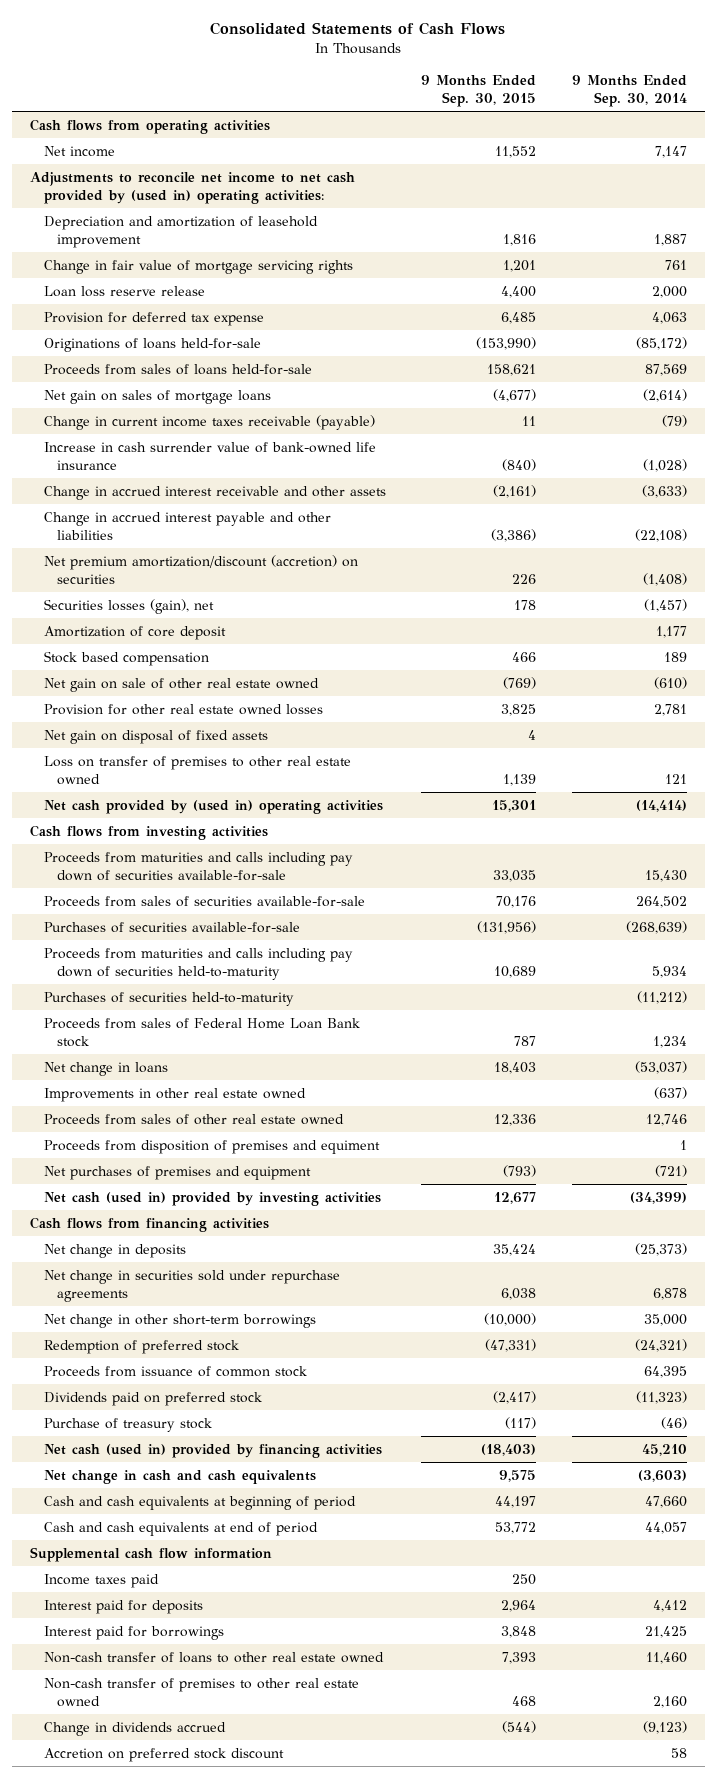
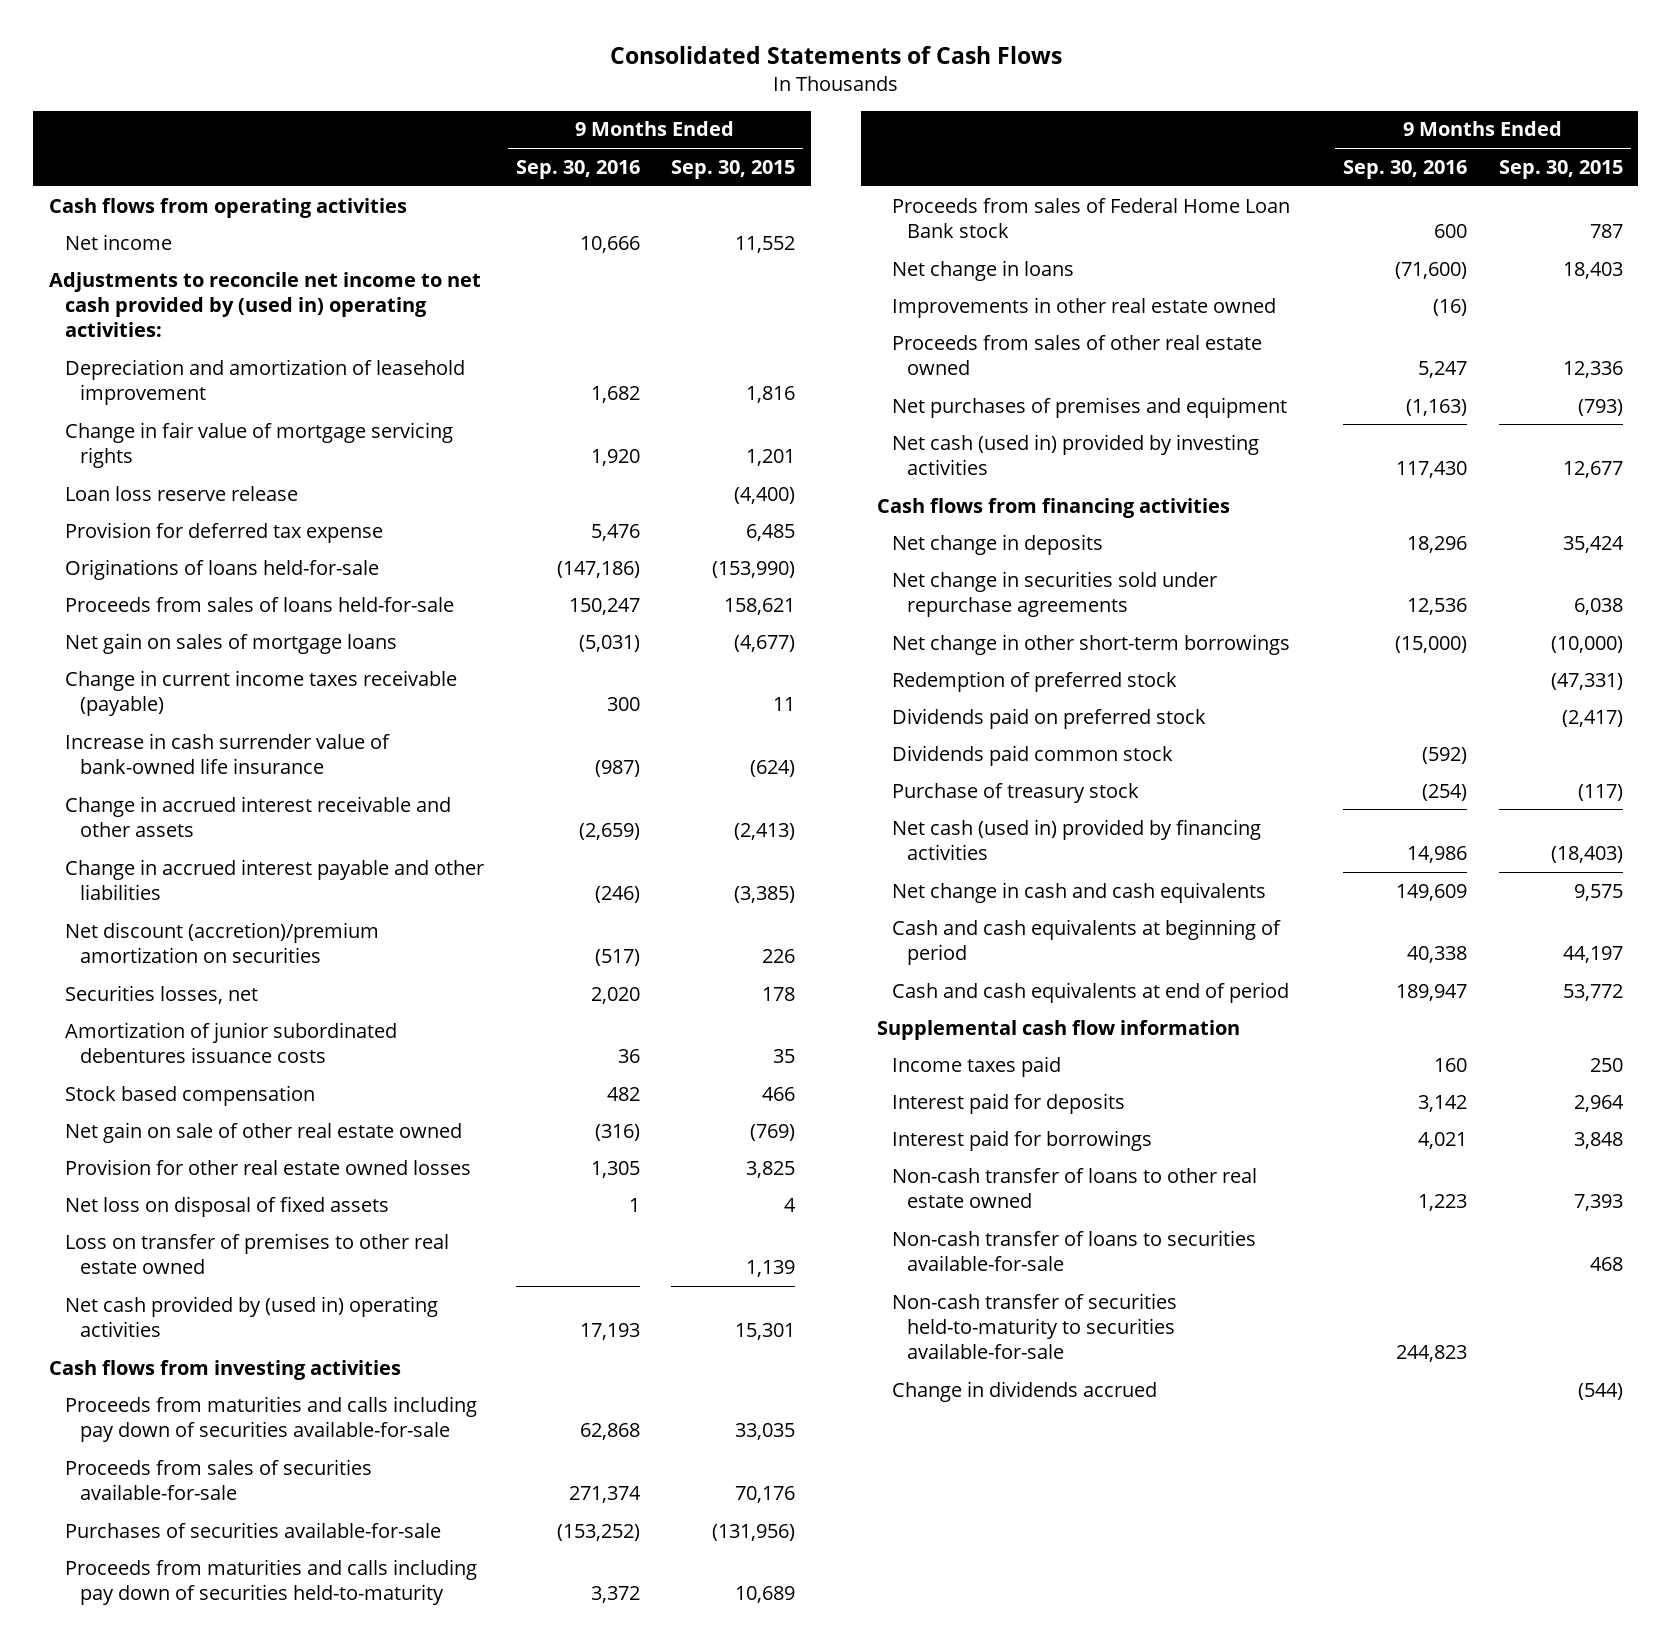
[571,75,687,108] 9 Months Ended Sep. 30, 2014 -> none
none -> [515,159,640,179] Sep. 30, 2016
[501,285,537,298] 4,400 -> [734,486,796,504] (4,400)
[43,625,226,640] Amortization of core deposit -> none
[502,458,537,471] (840) -> [750,759,796,777] (624)
[493,484,537,498] (2,161) -> [734,822,796,840] (2,413)
[491,528,537,542] (3,386) -> [734,885,796,903] (3,385)
[43,554,358,584] Net premium amortization/discount (accretion) on securities -> [64,921,379,963] Net discount (accretion)/premium amortization on securities
[43,598,214,614] Securities losses (gain), net -> [64,984,258,1004] Securities losses, net
none -> [64,1021,397,1063] Amortization of junior subordinated debentures issuance costs
[43,729,268,744] Net gain on disposal of fixed assets -> [64,1195,389,1217] Net loss on disposal of fixed assets
[43,991,294,1006] Purchases of securities held-to-maturity -> none
[43,1139,380,1154] Proceeds from disposition of premises and equiment -> none
[43,1365,307,1377] Proceeds from issuance of common stock -> none
none -> [892,744,1174,766] Dividends paid common stock
[43,1677,359,1707] Non-cash transfer of premises to other real estate owned -> [892,1229,1257,1271] Non-cash transfer of loans to securities available-for-sale
none -> [892,1292,1178,1360] Non-cash transfer of securities held-to-maturity to securities available-for-sale
[43,1747,284,1762] Accretion on preferred stock discount -> none

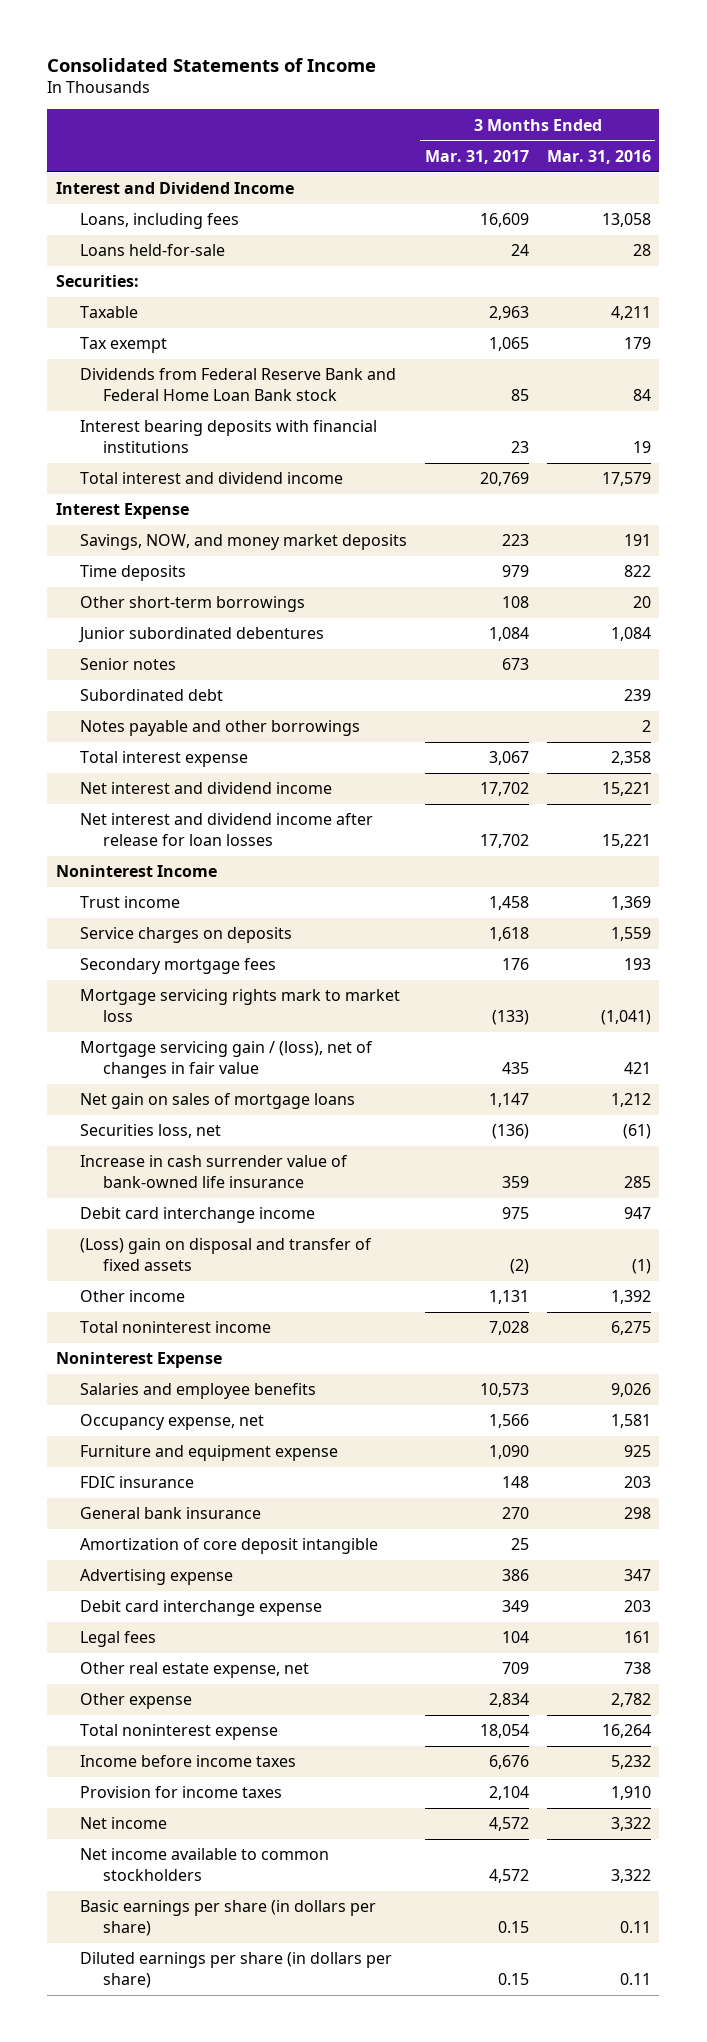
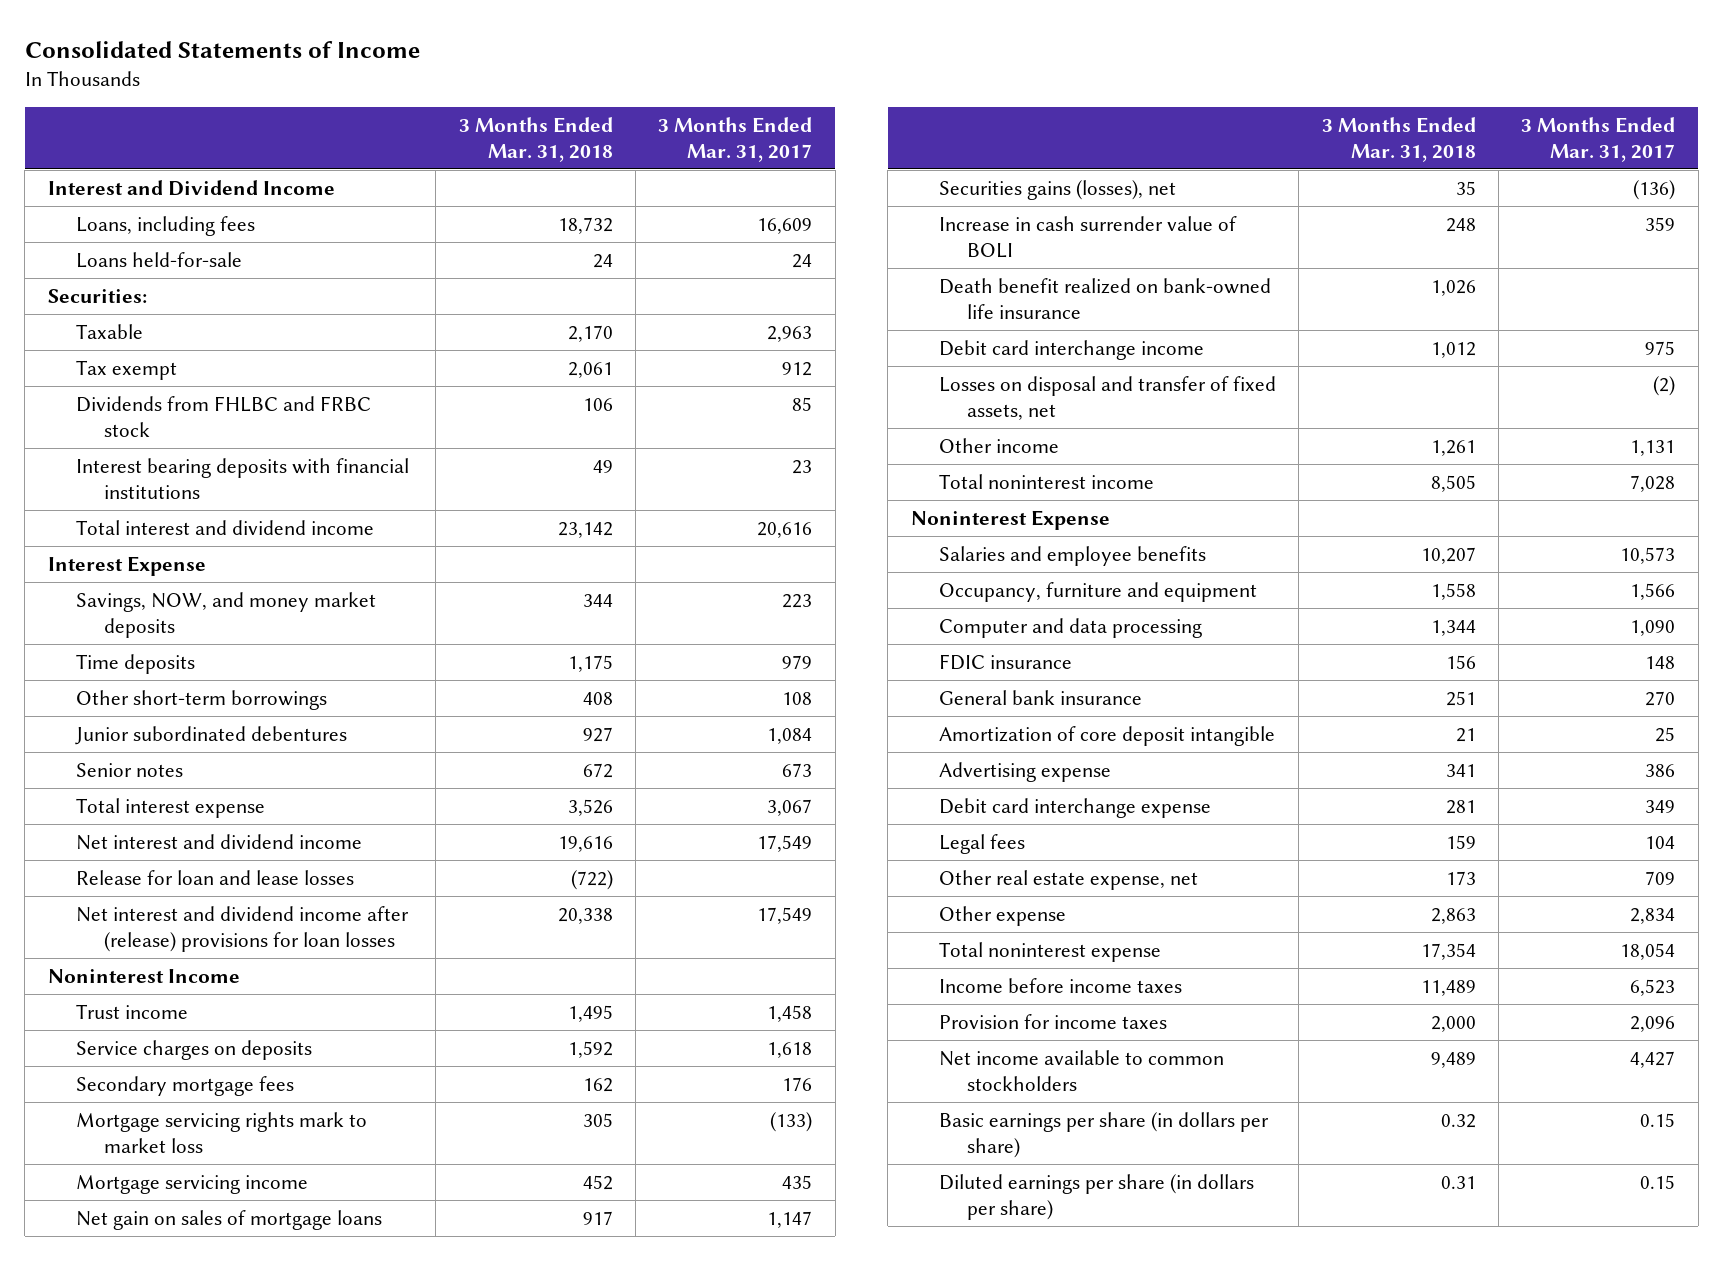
[546,150,651,165] Mar. 31, 2016 -> none
none -> [458,117,613,162] 3 Months Ended Mar. 31, 2018
[488,337,529,352] 1,065 -> [782,361,813,376] 912
[79,368,396,401] Dividends from Federal Reserve Bank and Federal Home Loan Bank stock -> [75,395,371,437] Dividends from FHLBC and FRBC stock
[479,472,529,487] 20,769 -> [757,521,813,538] 20,616
[79,689,223,702] Subordinated debt -> none
[79,720,360,737] Notes payable and other borrowings -> none
[479,782,529,797] 17,702 -> [757,834,813,852] 17,549
none -> [75,869,354,885] Release for loan and lease losses
[79,813,373,846] Net interest and dividend income after release for loan losses -> [75,905,409,952] Net interest and dividend income after (release) provisions for loan losses
[479,833,529,848] 17,702 -> [757,906,813,924] 17,549
[79,1041,373,1078] Mortgage servicing gain / (loss), net of changes in fair value -> [75,1174,308,1194] Mortgage servicing income
[79,1124,221,1139] Securities loss, net -> [938,179,1176,200] Securities gains (losses), net
[79,1155,348,1188] Increase in cash surrender value of bank-owned life insurance -> [938,215,1237,258] Increase in cash surrender value of BOLI
none -> [938,277,1271,319] Death benefit realized on bank-owned life insurance
[79,1238,372,1271] (Loss) gain on disposal and transfer of fixed assets -> [938,375,1276,420] Losses on disposal and transfer of fixed assets, net
[79,1414,264,1431] Occupancy expense, net -> none
[79,1445,338,1462] Furniture and equipment expense -> [938,581,1257,602] Occupancy, furniture and equipment
[488,1445,529,1460] 1,090 -> [1630,582,1676,600] 1,566
none -> [938,617,1202,638] Computer and data processing
[79,1817,167,1830] Net income -> none
[488,1755,529,1770] 6,676 -> [1630,978,1676,996] 6,523
[488,1786,529,1801] 2,104 -> [1630,1015,1676,1032] 2,096
[488,1868,529,1883] 4,572 -> [1630,1050,1676,1068] 4,427

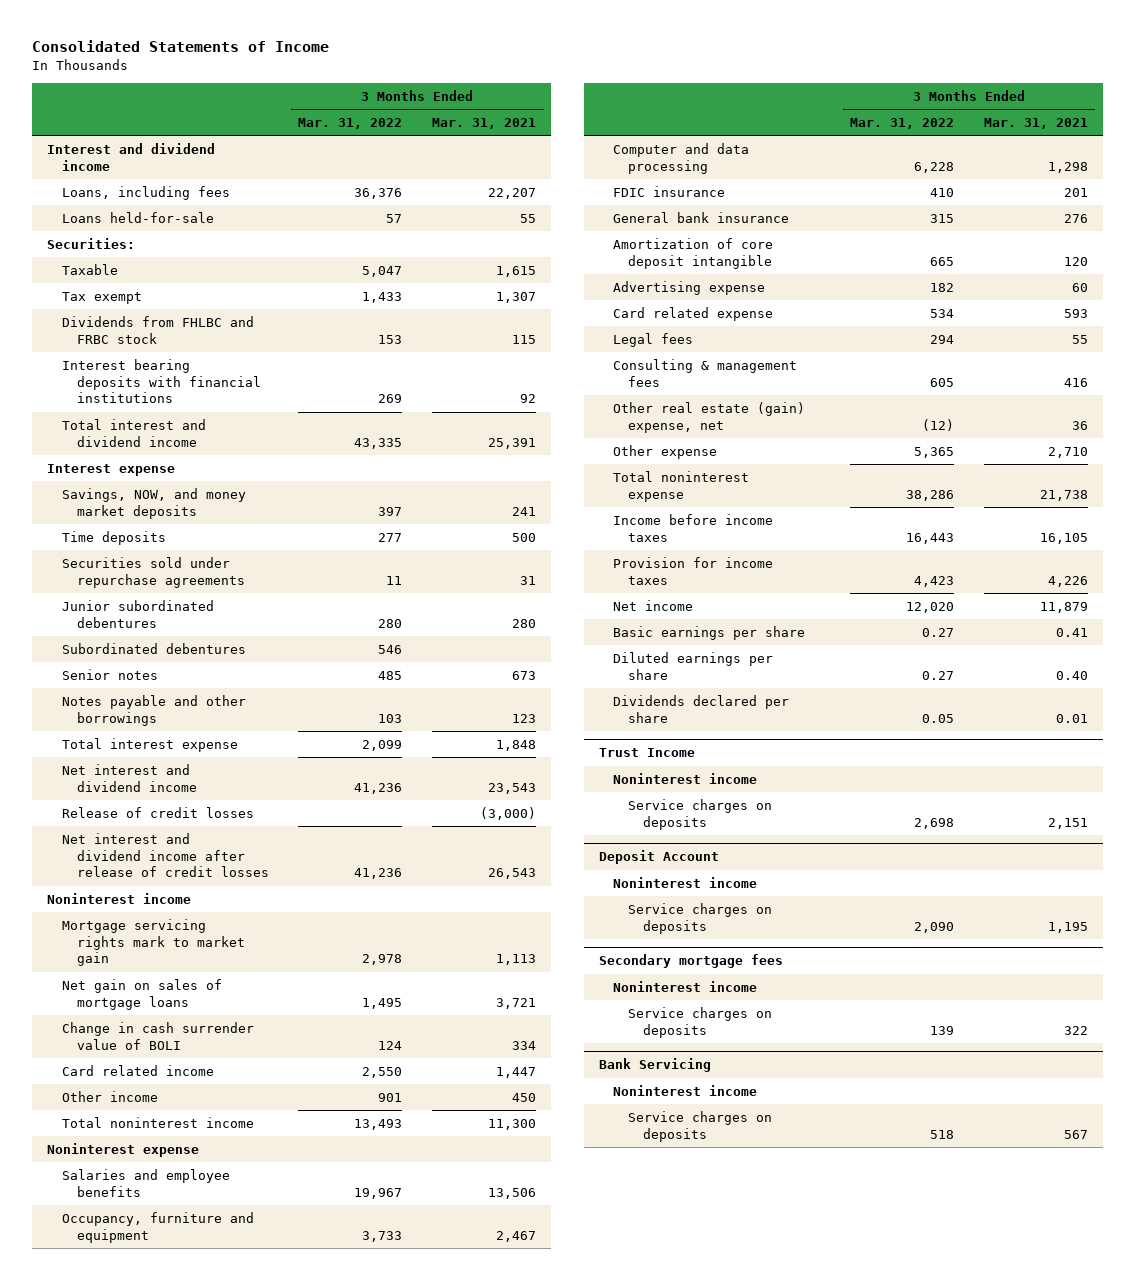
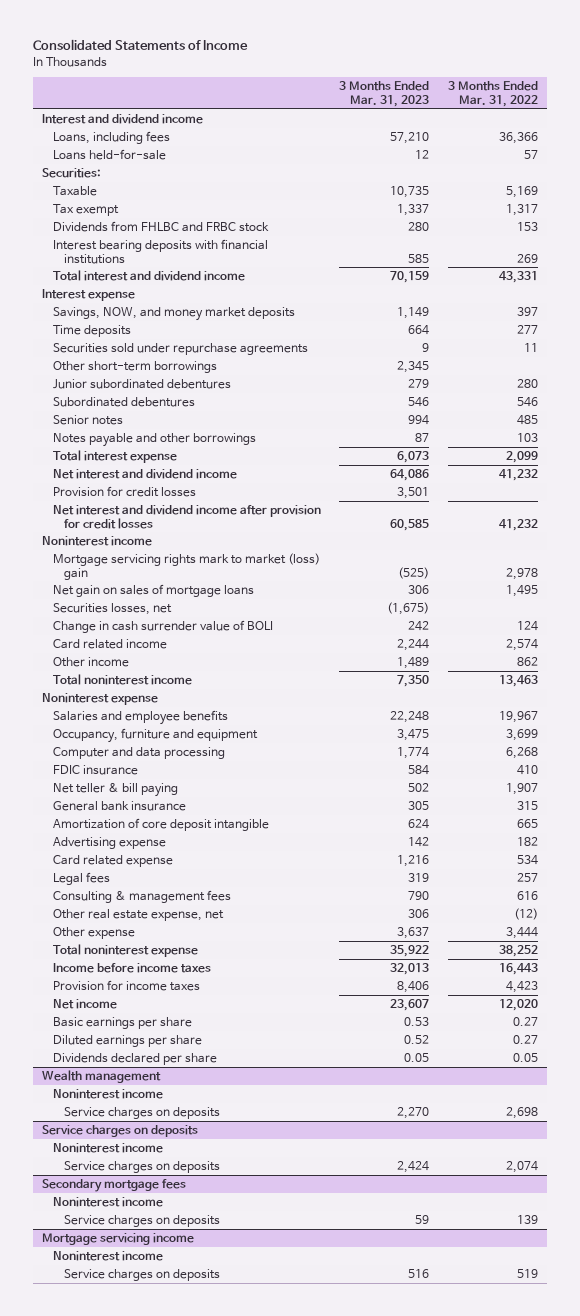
[432,118,537,130] Mar. 31, 2021 -> none
none -> [339,80,430,107] 3 Months Ended Mar. 31, 2023
[354,187,403,199] 36,376 -> [498,131,538,144] 36,366
[362,265,403,277] 5,047 -> [505,185,538,198] 5,169
[362,291,403,303] 1,433 -> [505,203,538,216] 1,317
[354,437,403,449] 43,335 -> [498,270,538,283] 43,331
none -> [53,360,218,373] Other short-term borrowings
[354,782,403,794] 41,236 -> [498,468,538,481] 41,232
[61,806,254,818] Release of credit losses -> [53,485,197,497] Provision for credit losses
[61,832,269,878] Net interest and dividend income after release of credit losses -> [53,504,322,529] Net interest and dividend income after provision for credit losses
[354,868,403,880] 41,236 -> [498,518,538,531] 41,232
[61,918,245,967] Mortgage servicing rights mark to market gain -> [53,552,321,580] Mortgage servicing rights mark to market (loss) gain
none -> [53,602,173,615] Securities losses, net
[362,1066,403,1078] 2,550 -> [505,638,538,651] 2,574
[378,1092,403,1102] 901 -> [516,656,538,666] 862
[354,1118,403,1130] 13,493 -> [498,674,538,687] 13,463
[362,1230,403,1242] 3,733 -> [505,728,538,741] 3,699
[913,161,954,173] 6,228 -> [505,746,538,759] 6,268
none -> [53,782,179,797] Net teller & bill paying
[929,334,954,344] 294 -> [516,872,538,882] 257
[929,377,954,387] 605 -> [516,890,538,900] 616
[613,401,806,433] Other real estate (gain) expense, net -> [53,908,225,921] Other real estate expense, net
[913,446,954,458] 5,365 -> [505,926,538,939] 3,444
[905,489,954,501] 38,286 -> [498,944,538,957] 38,252
[598,748,695,758] Trust Income -> [42,1069,162,1083] Wealth management
[598,850,719,865] Deposit Account -> [42,1124,199,1137] Service charges on deposits
[913,921,954,933] 2,090 -> [505,1160,538,1173] 2,074
[598,1058,711,1073] Bank Servicing -> none
none -> [42,1232,195,1245] Mortgage servicing income
[929,1129,954,1139] 518 -> [516,1268,538,1278] 519

